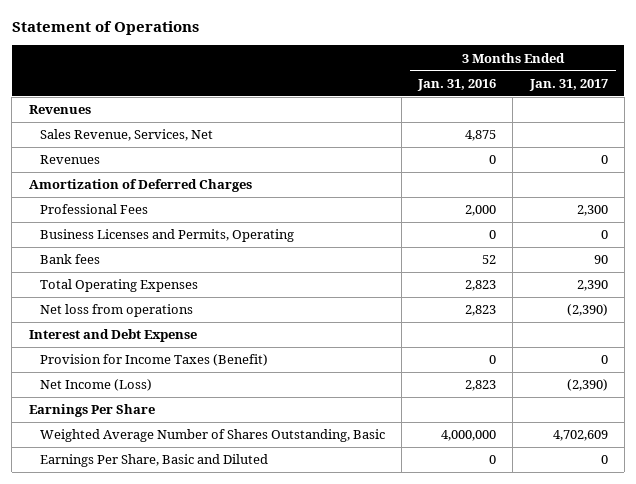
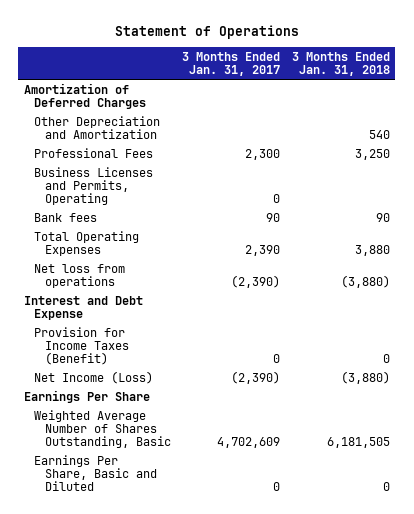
[417,78,497,91] Jan. 31, 2016 -> none
none -> [291,51,390,76] 3 Months Ended Jan. 31, 2018
[28,105,91,115] Revenues -> none
[39,129,213,142] Sales Revenue, Services, Net -> none
[39,155,100,165] Revenues -> none
none -> [34,115,161,139] Other Depreciation and Amortization

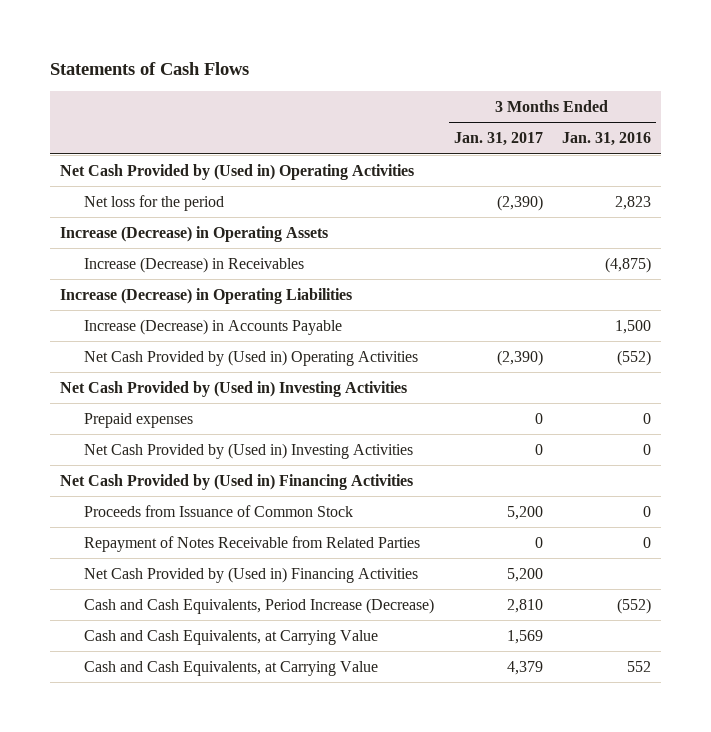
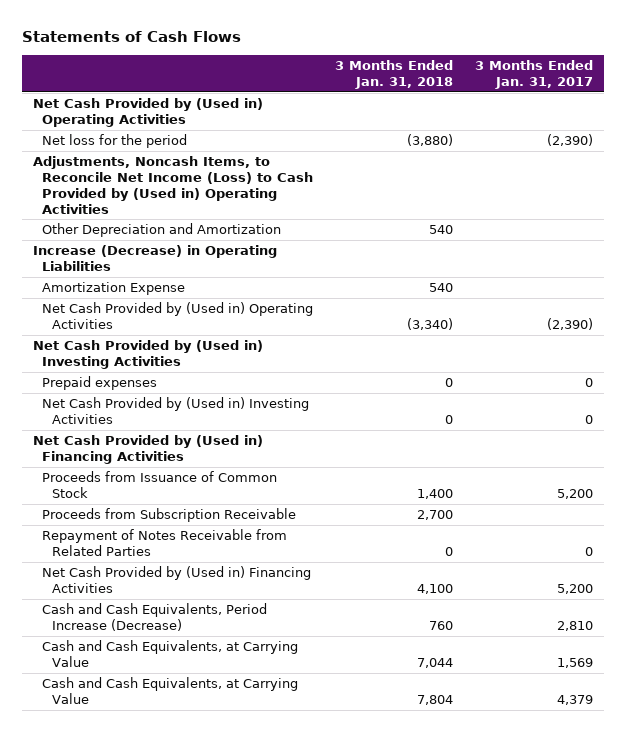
[562,132,652,147] Jan. 31, 2016 -> none
none -> [335,60,454,90] 3 Months Ended Jan. 31, 2018
[59,225,328,242] Increase (Decrease) in Operating Assets -> none
[83,256,304,273] Increase (Decrease) in Receivables -> none
none -> [32,156,314,214] Adjustments, Noncash Items, to Reconcile Net Income (Loss) to Cash Provided by (Used in) Operating Activities
none -> [42,223,282,238] Other Depreciation and Amortization
[83,318,342,335] Increase (Decrease) in Accounts Payable -> [42,282,186,296] Amortization Expense
none -> [42,508,297,523] Proceeds from Subscription Receivable

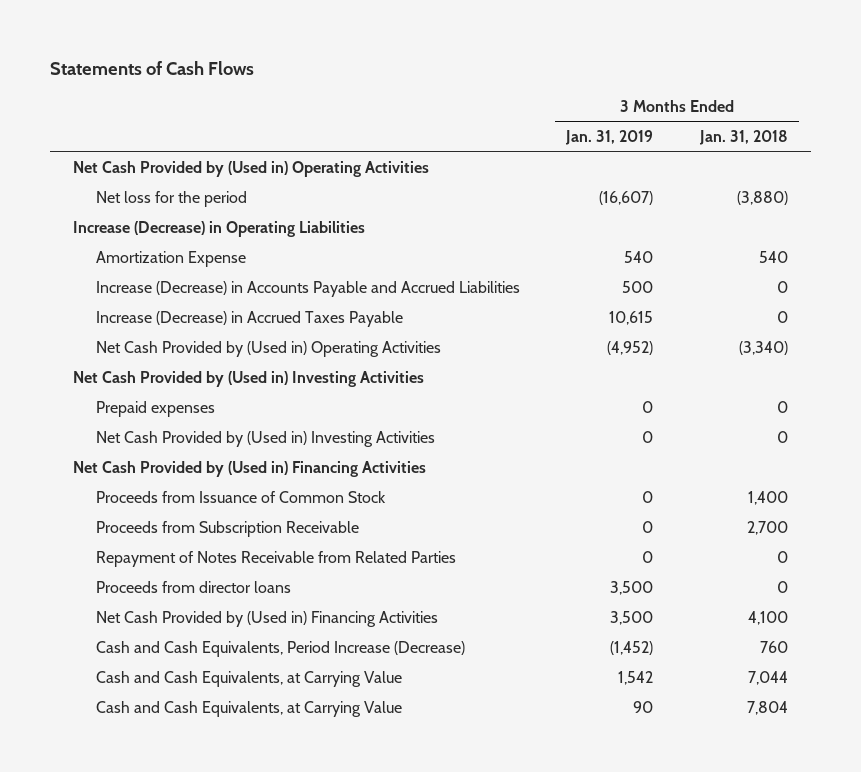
[474,60,593,90] 3 Months Ended Jan. 31, 2017 -> none
none -> [565,129,654,145] Jan. 31, 2019
[32,156,314,214] Adjustments, Noncash Items, to Reconcile Net Income (Loss) to Cash Provided by (Used in) Operating Activities -> none
[42,223,282,238] Other Depreciation and Amortization -> none
none -> [96,280,521,297] Increase (Decrease) in Accounts Payable and Accrued Liabilities
none -> [96,310,404,327] Increase (Decrease) in Accrued Taxes Payable
none -> [96,580,292,593] Proceeds from director loans

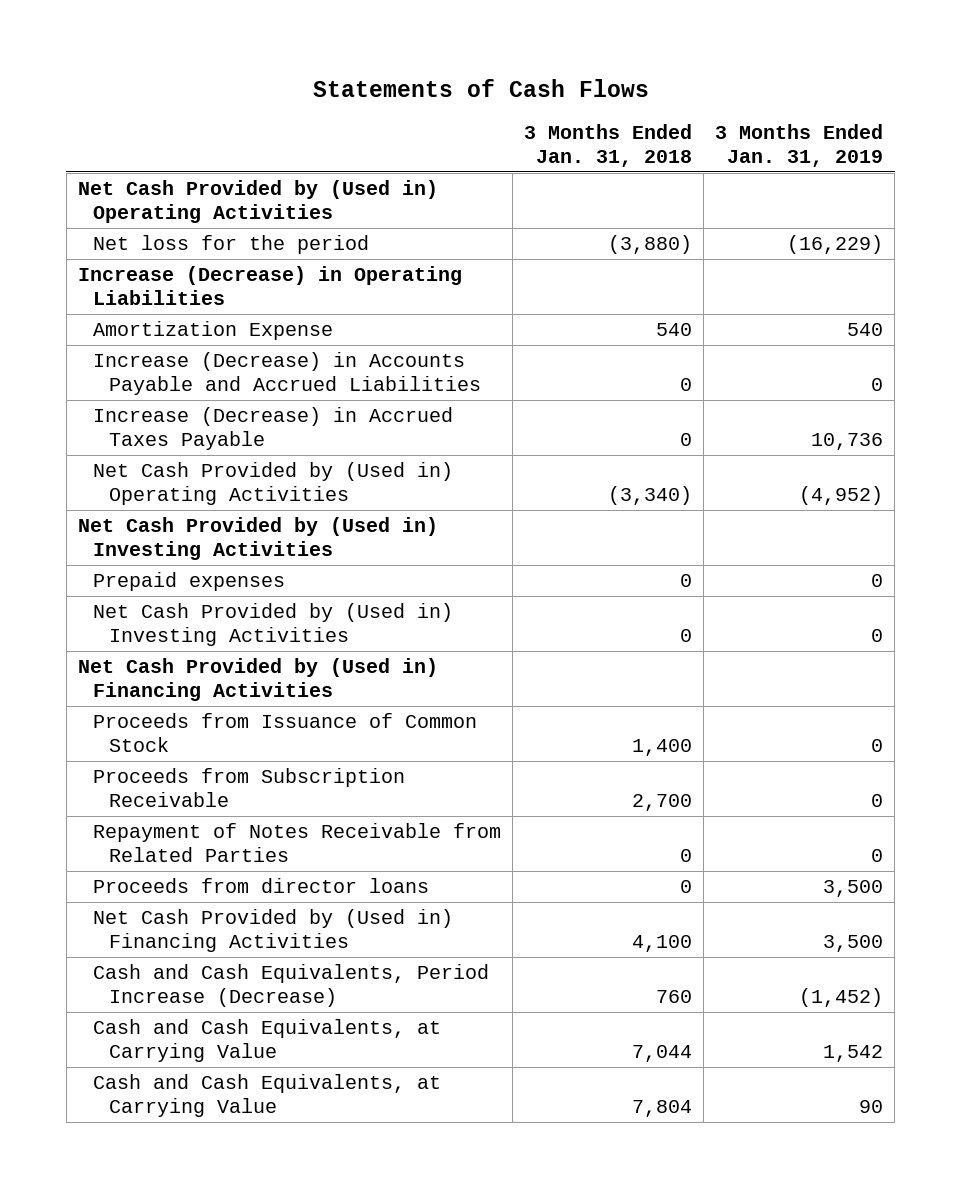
[599,190,654,205] (16,607) -> [787,234,884,254] (16,229)
[622,280,654,293] 500 -> [871,377,884,391] 0
[609,310,654,325] 10,615 -> [811,432,884,450] 10,736

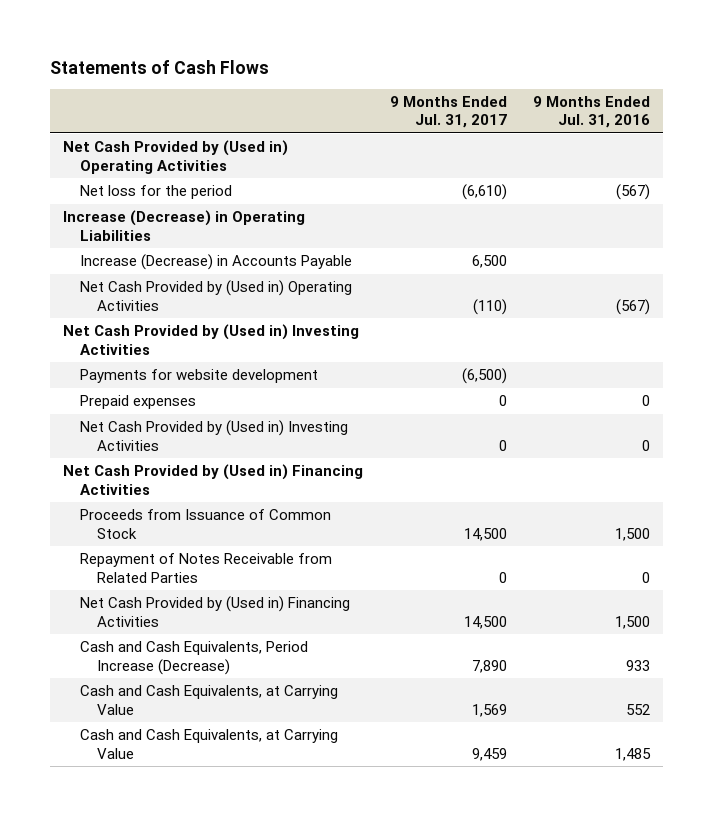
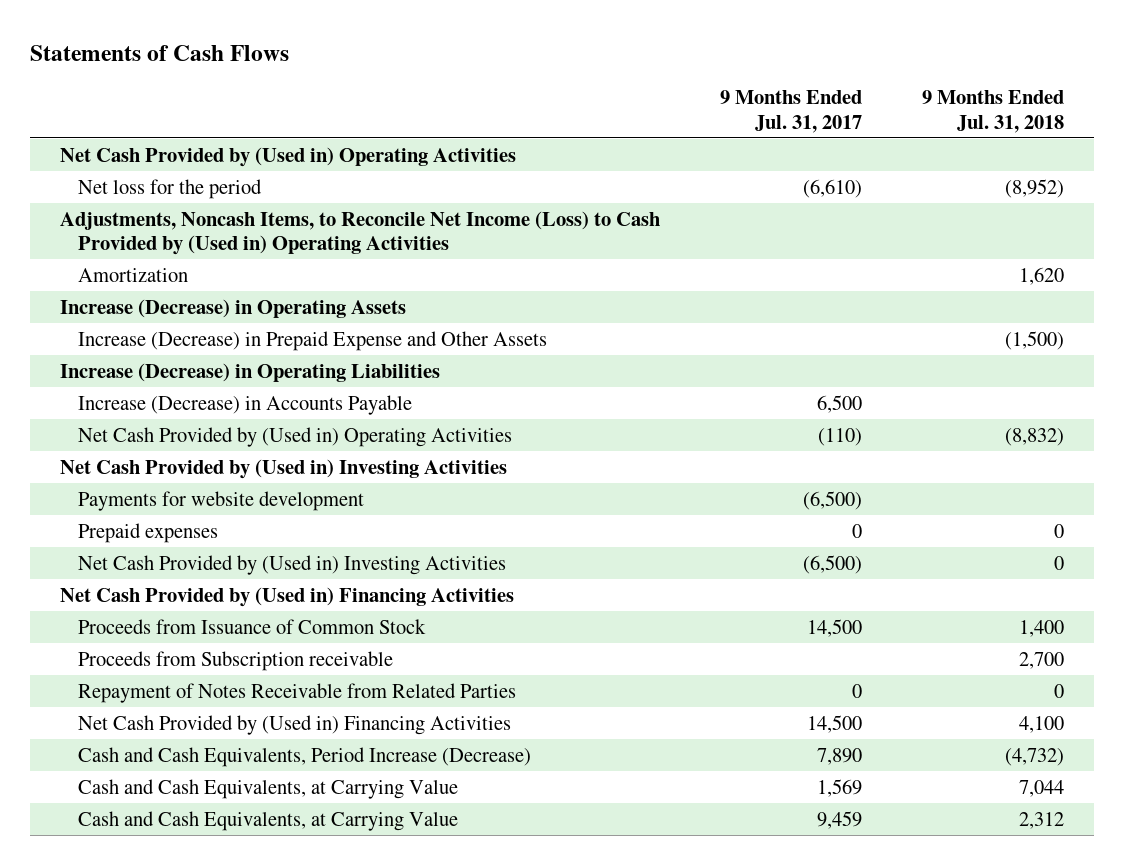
[532,96,650,129] 9 Months Ended Jul. 31, 2016 -> none
none -> [921,90,1064,133] 9 Months Ended Jul. 31, 2018
none -> [59,210,660,255] Adjustments, Noncash Items, to Reconcile Net Income (Loss) to Cash Provided by (Used in) Operating Activities
none -> [77,267,188,282] Amortization
none -> [59,298,406,318] Increase (Decrease) in Operating Assets
none -> [77,330,547,351] Increase (Decrease) in Prepaid Expense and Other Assets
[498,439,507,451] 0 -> [802,554,862,574] (6,500)
none -> [77,650,393,671] Proceeds from Subscription receivable

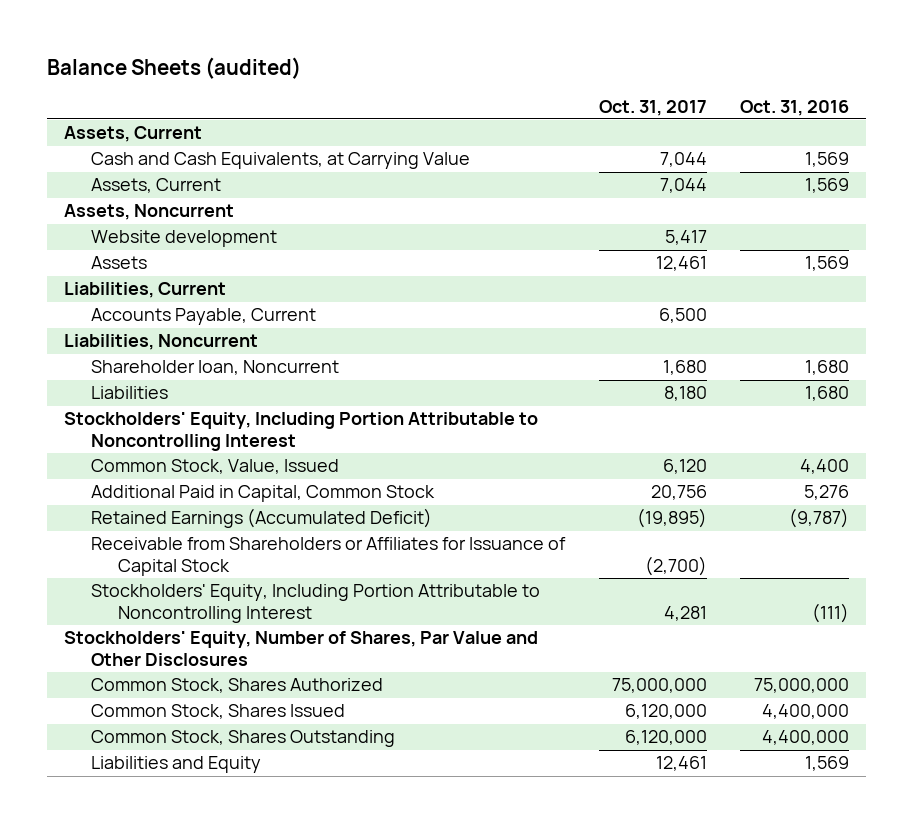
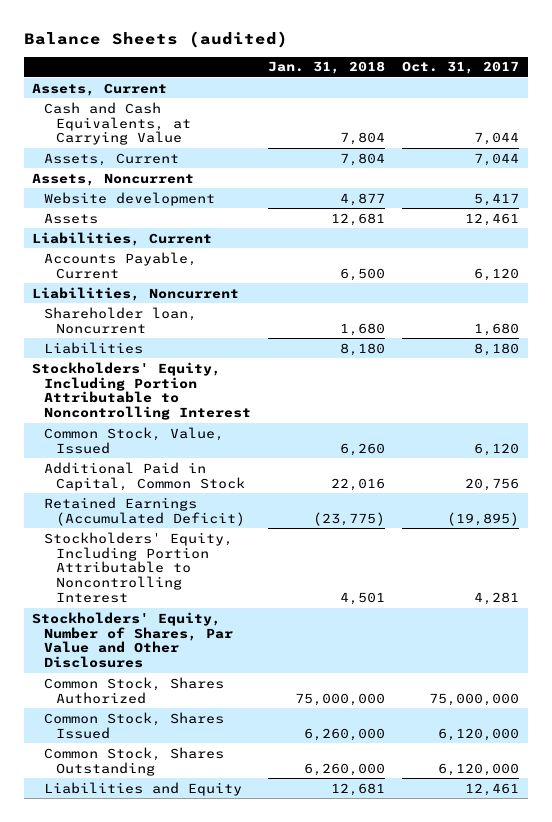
[740,99,850,116] Oct. 31, 2016 -> none
none -> [268,61,386,75] Jan. 31, 2018
[658,308,707,324] 6,500 -> [474,267,520,281] 6,120
[90,537,566,576] Receivable from Shareholders or Affiliates for Issuance of Capital Stock -> none

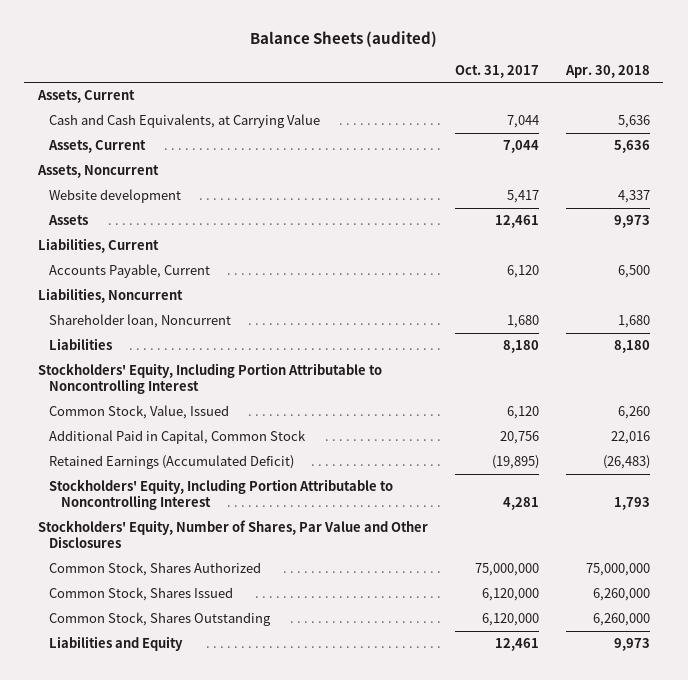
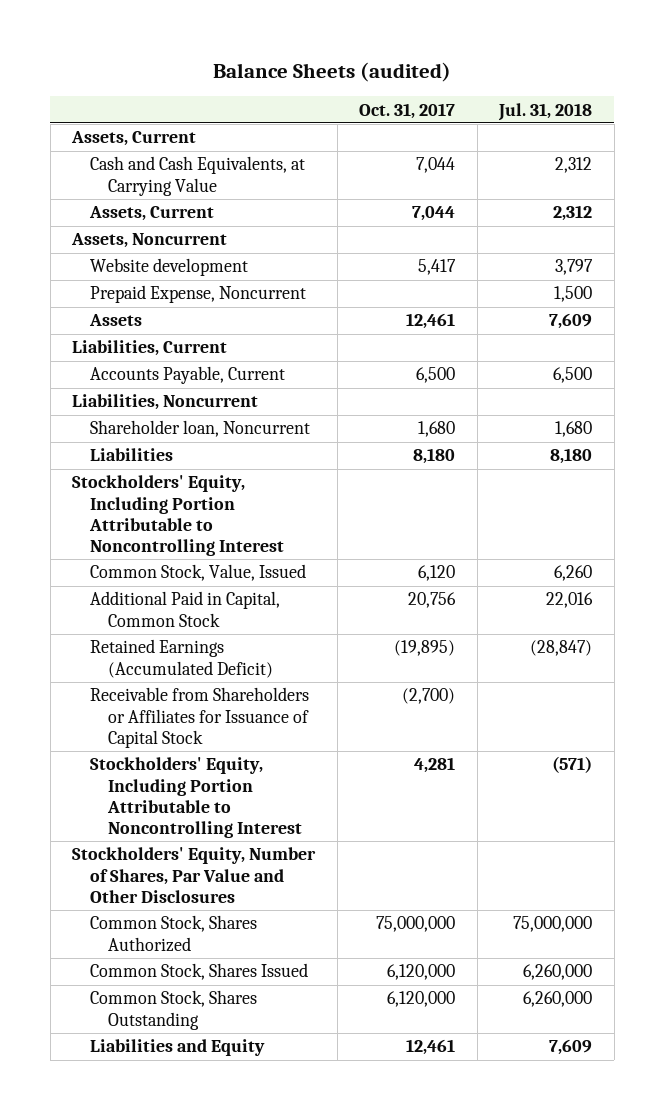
[564,64,650,78] Apr. 30, 2018 -> none
none -> [498,102,593,121] Jul. 31, 2018
none -> [90,285,307,304] Prepaid Expense, Noncurrent
[506,265,539,279] 6,120 -> [416,367,456,384] 6,500
none -> [90,687,310,748] Receivable from Shareholders or Affiliates for Issuance of Capital Stock

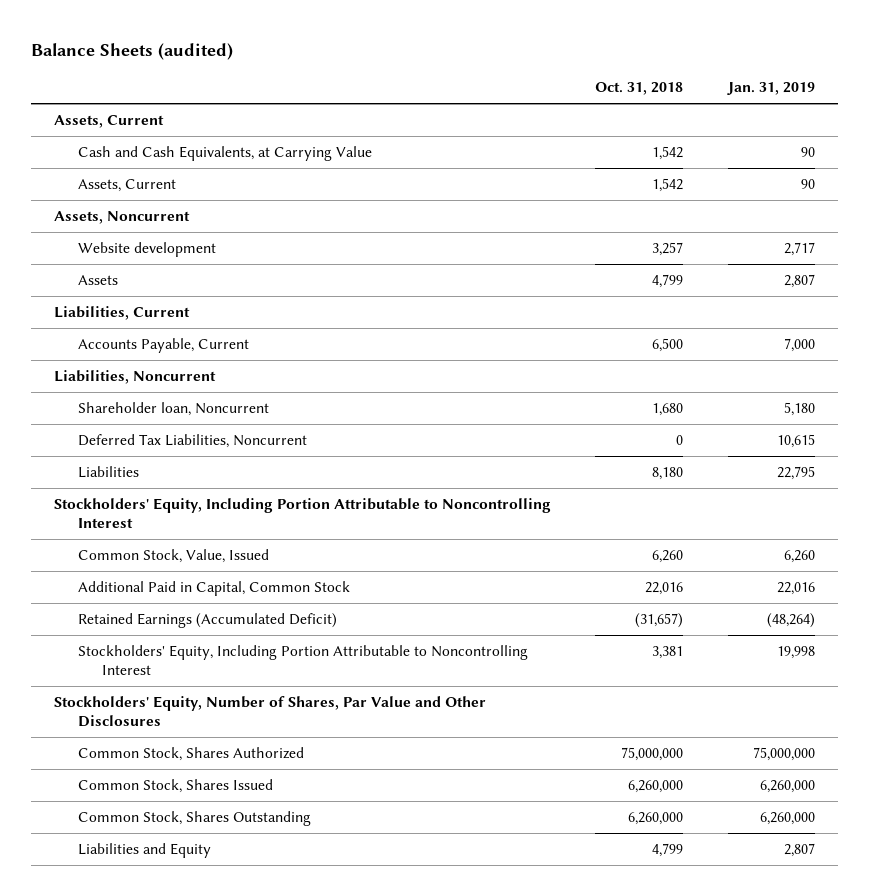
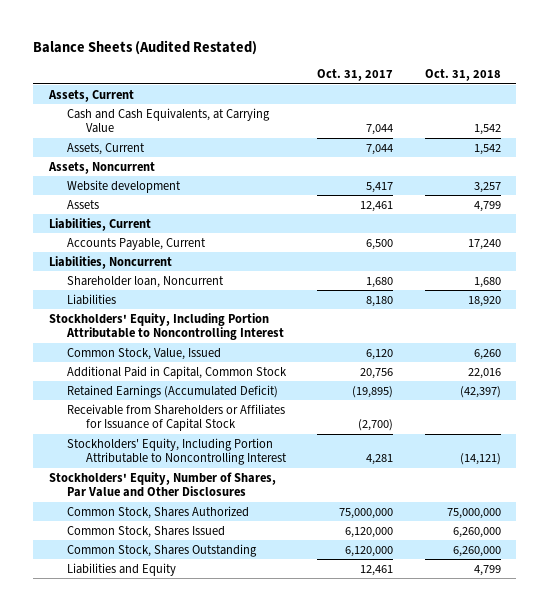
[31,42,234,60] Balance Sheets (audited) -> [32,40,257,56] Balance Sheets (Audited Restated)
[727,82,816,96] Jan. 31, 2019 -> none
none -> [317,69,394,82] Oct. 31, 2017
[652,337,684,352] 6,500 -> [467,238,501,250] 17,240
[78,433,308,448] Deferred Tax Liabilities, Noncurrent -> none
[652,466,684,480] 8,180 -> [467,295,501,307] 18,920
[635,612,684,628] (31,657) -> [459,385,501,398] (42,397)
none -> [67,403,286,432] Receivable from Shareholders or Affiliates for Issuance of Capital Stock
[652,645,684,659] 3,381 -> [459,453,501,466] (14,121)

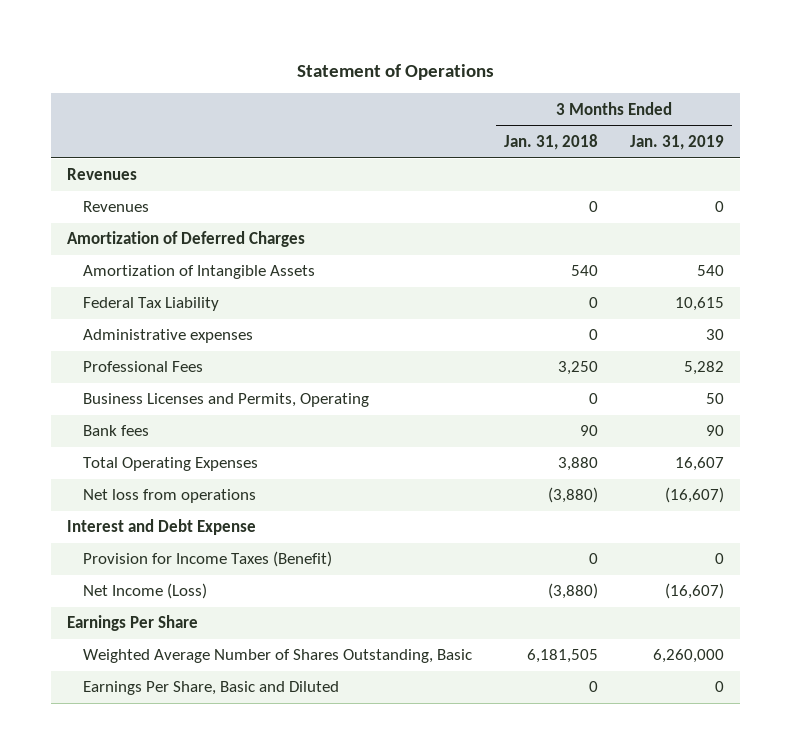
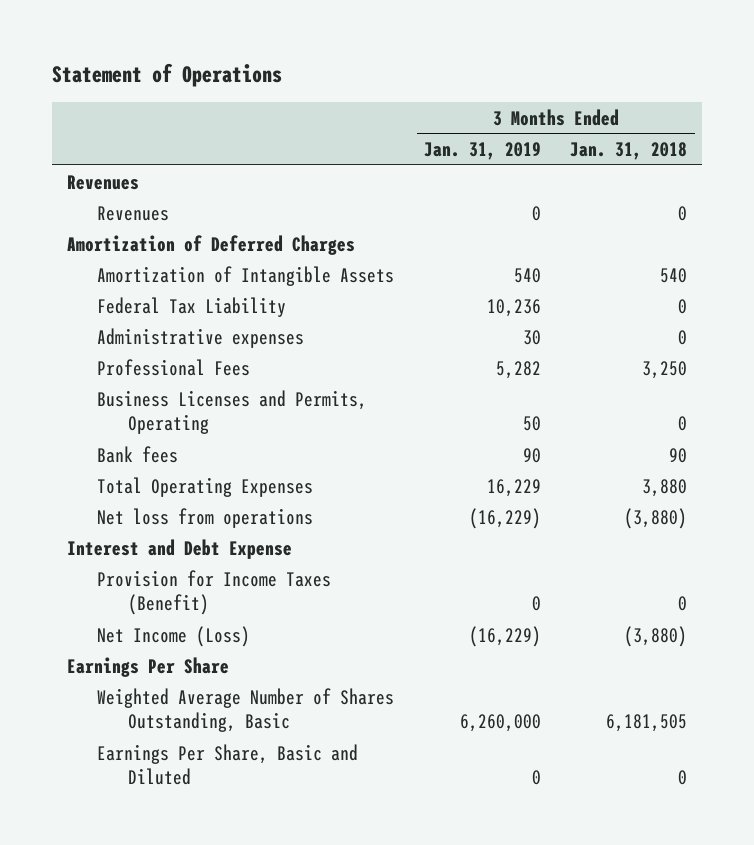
[675,297,725,312] 10,615 -> [486,298,541,317] 10,236
[675,457,725,472] 16,607 -> [486,478,541,497] 16,229
[665,487,725,504] (16,607) -> [468,507,541,529] (16,229)
[665,583,725,600] (16,607) -> [468,625,541,647] (16,229)

